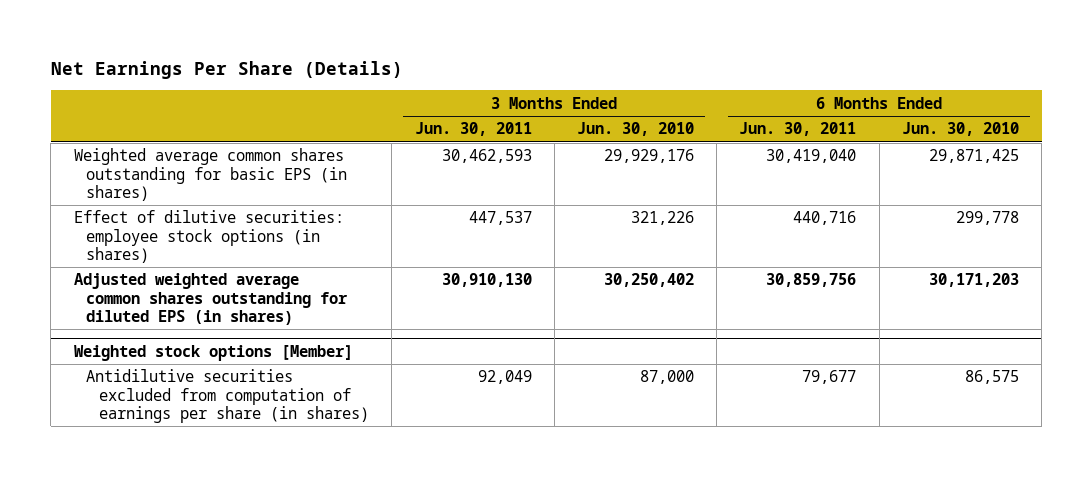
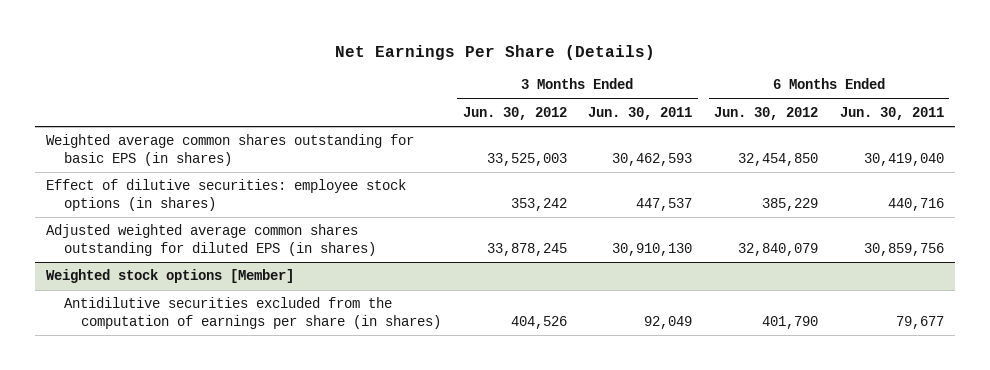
[576,122,694,137] Jun. 30, 2010 -> none
[901,122,1019,137] Jun. 30, 2010 -> none
none -> [462,106,567,120] Jun. 30, 2012
none -> [714,106,819,120] Jun. 30, 2012
[86,369,370,423] Antidilutive securities excluded from computation of earnings per share (in shares) -> [63,297,441,329] Antidilutive securities excluded from the computation of earnings per share (in shares)

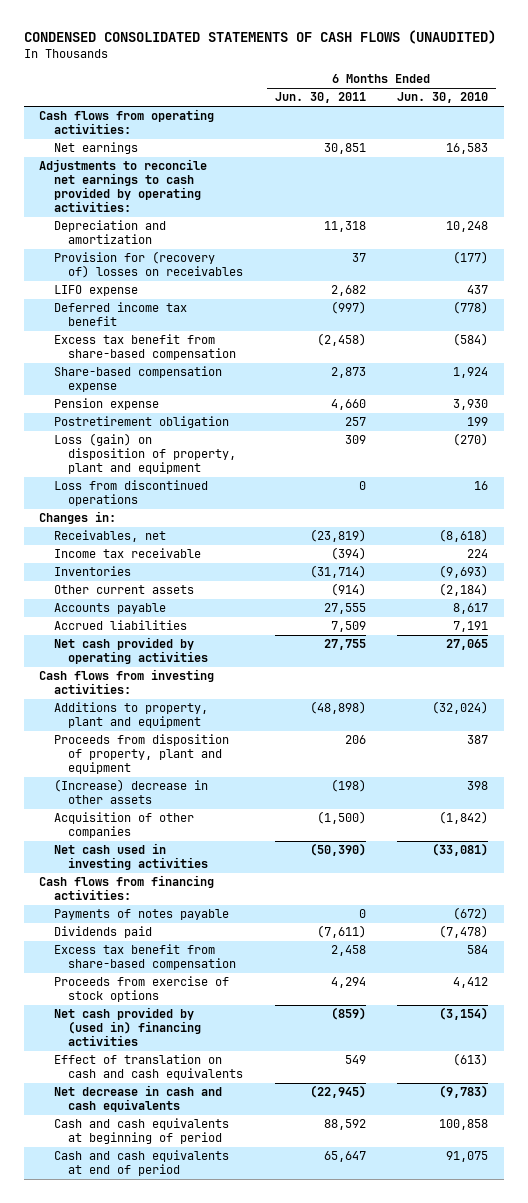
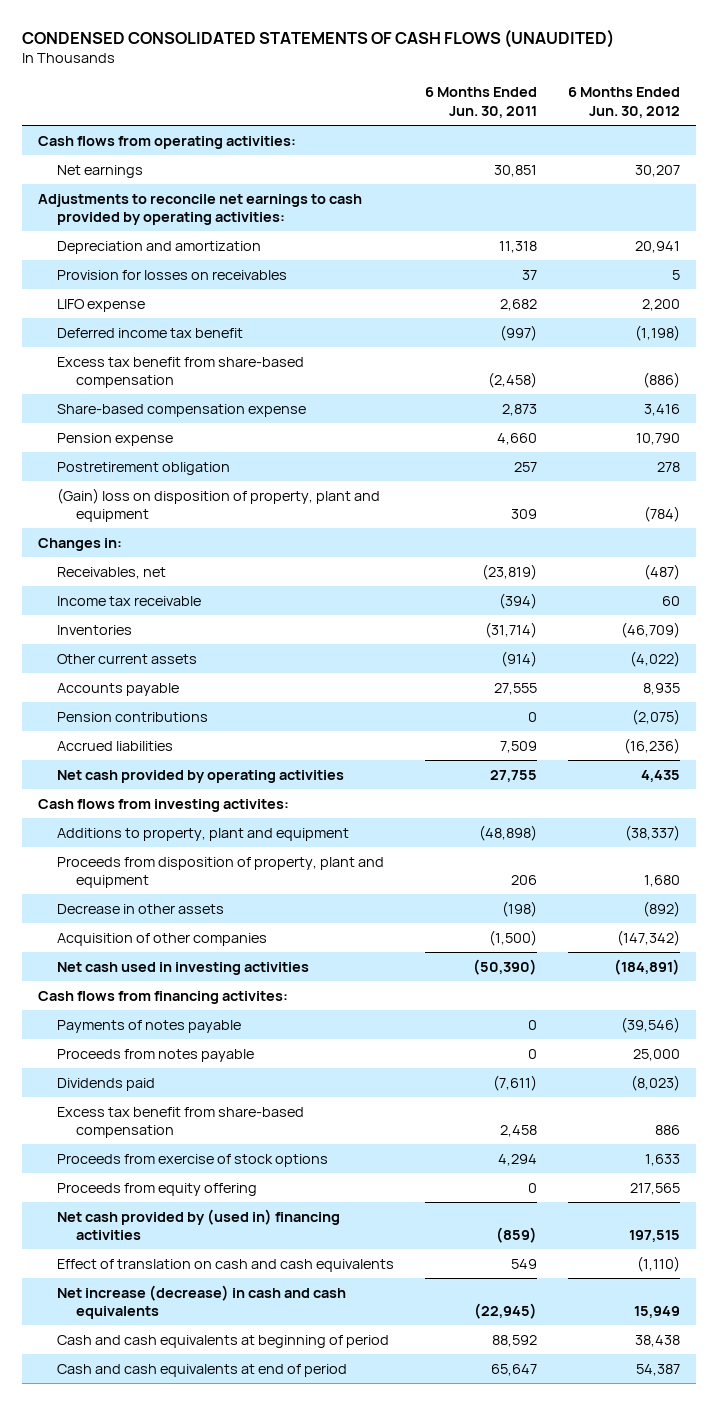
[397,92,489,104] Jun. 30, 2010 -> none
none -> [568,87,681,118] 6 Months Ended Jun. 30, 2012
[53,251,244,279] Provision for (recovery of) losses on receivables -> [56,269,287,280] Provision for losses on receivables
[53,480,208,507] Loss from discontinued operations -> none
[53,433,237,475] Loss (gain) on disposition of property, plant and equipment -> [56,487,380,523] (Gain) loss on disposition of property, plant and equipment
none -> [56,711,208,722] Pension contributions
[39,669,215,695] Cash flows from investing activities: -> [37,798,289,812] Cash flows from investing activites:
[53,779,208,805] (Increase) decrease in other assets -> [56,903,224,914] Decrease in other assets
[39,875,215,901] Cash flows from financing activities: -> [37,990,288,1004] Cash flows from financing activites:
none -> [56,1048,254,1062] Proceeds from notes payable
none -> [56,1182,257,1196] Proceeds from equity offering
[53,1085,222,1113] Net decrease in cash and cash equivalents -> [56,1284,346,1320] Net increase (decrease) in cash and cash equivalents

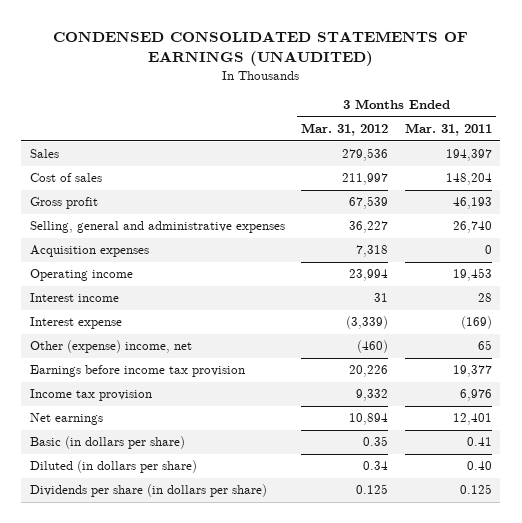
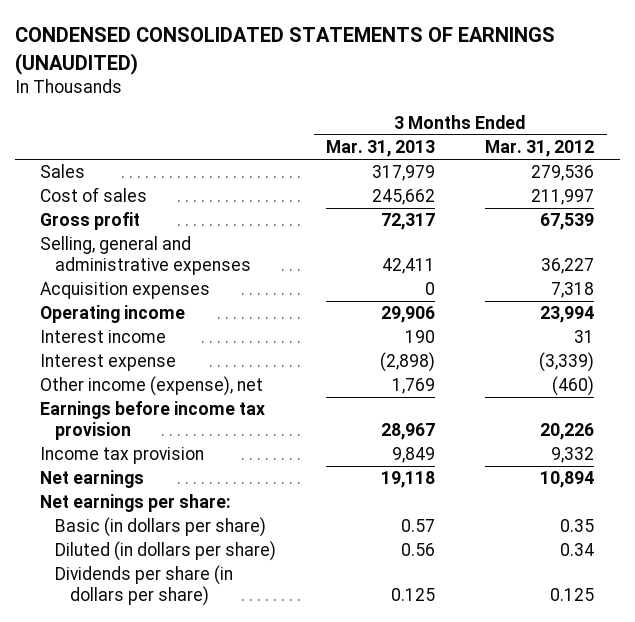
[405,123,493,137] Mar. 31, 2011 -> none
none -> [326,140,436,158] Mar. 31, 2013
[29,340,192,354] Other (expense) income, net -> [40,376,264,397] Other income (expense), net
none -> [40,494,232,513] Net earnings per share:

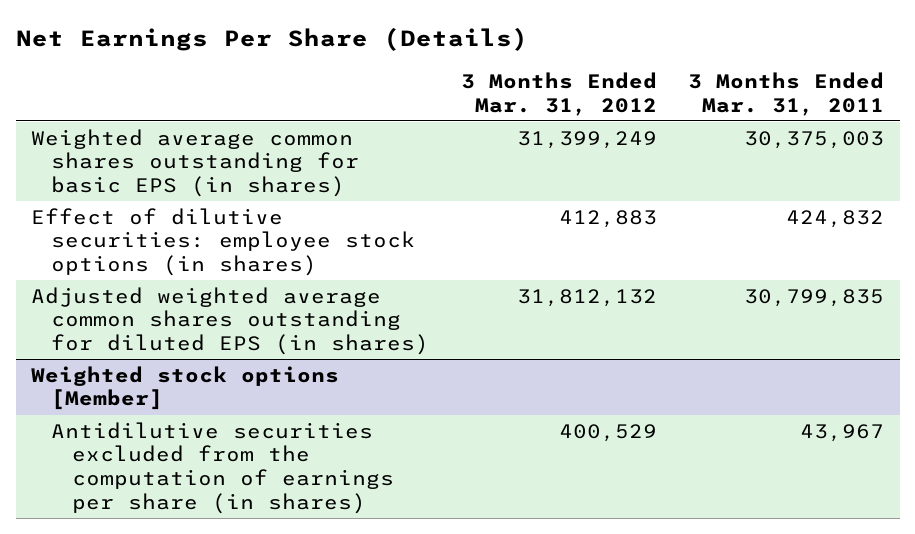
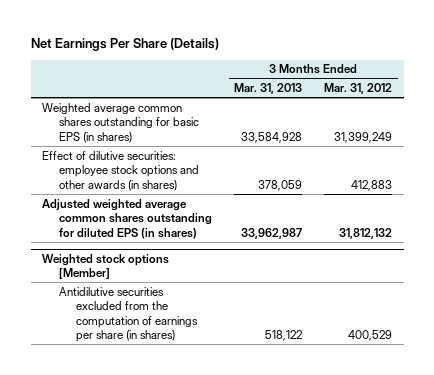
[687,71,884,116] 3 Months Ended Mar. 31, 2011 -> none
none -> [234,83,303,95] Mar. 31, 2013
[31,207,416,277] Effect of dilutive securities: employee stock options (in shares) -> [41,150,199,191] Effect of dilutive securities: employee stock options and other awards (in shares)

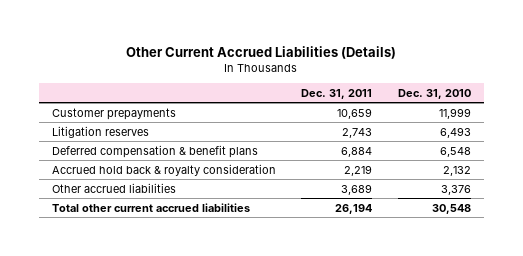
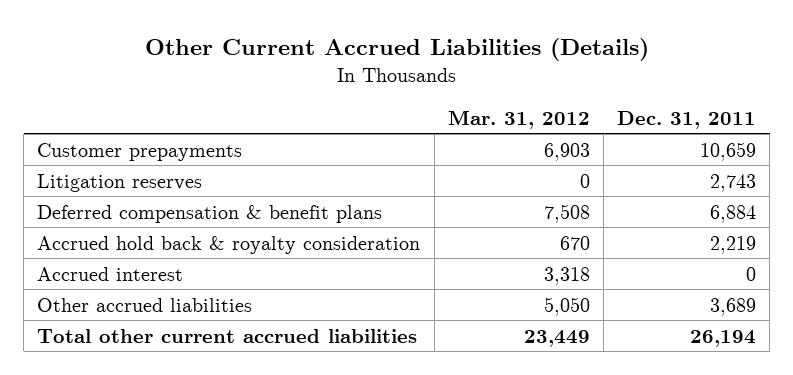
[398,88,472,99] Dec. 31, 2010 -> none
none -> [447,109,590,129] Mar. 31, 2012
none -> [37,266,184,281] Accrued interest

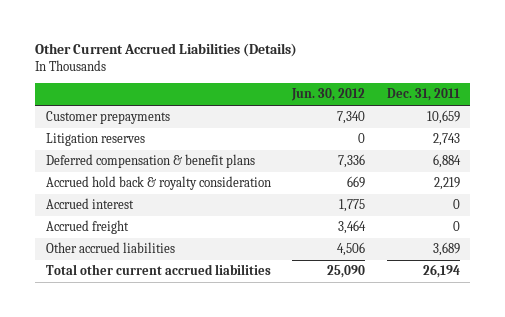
[447,109,590,129] Mar. 31, 2012 -> none
none -> [291,88,366,102] Jun. 30, 2012
none -> [45,220,129,235] Accrued freight

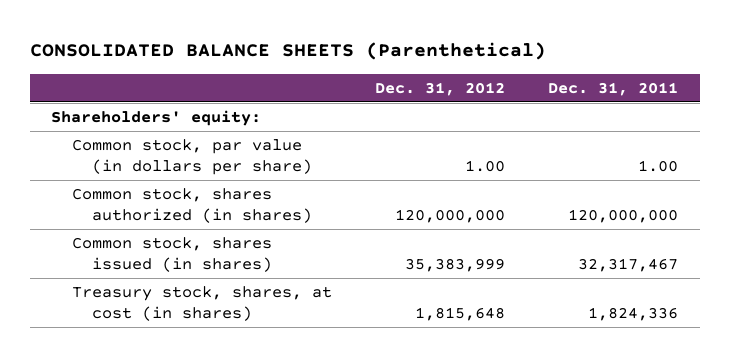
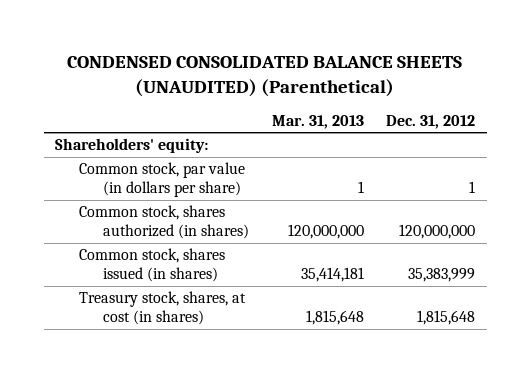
[29,42,546,61] CONSOLIDATED BALANCE SHEETS (Parenthetical) -> [67,56,463,97] CONDENSED CONSOLIDATED BALANCE SHEETS (UNAUDITED) (Parenthetical)
[548,81,679,96] Dec. 31, 2011 -> none
none -> [271,115,364,130] Mar. 31, 2013
[465,159,506,172] 1.00 -> [469,181,476,194] 1

